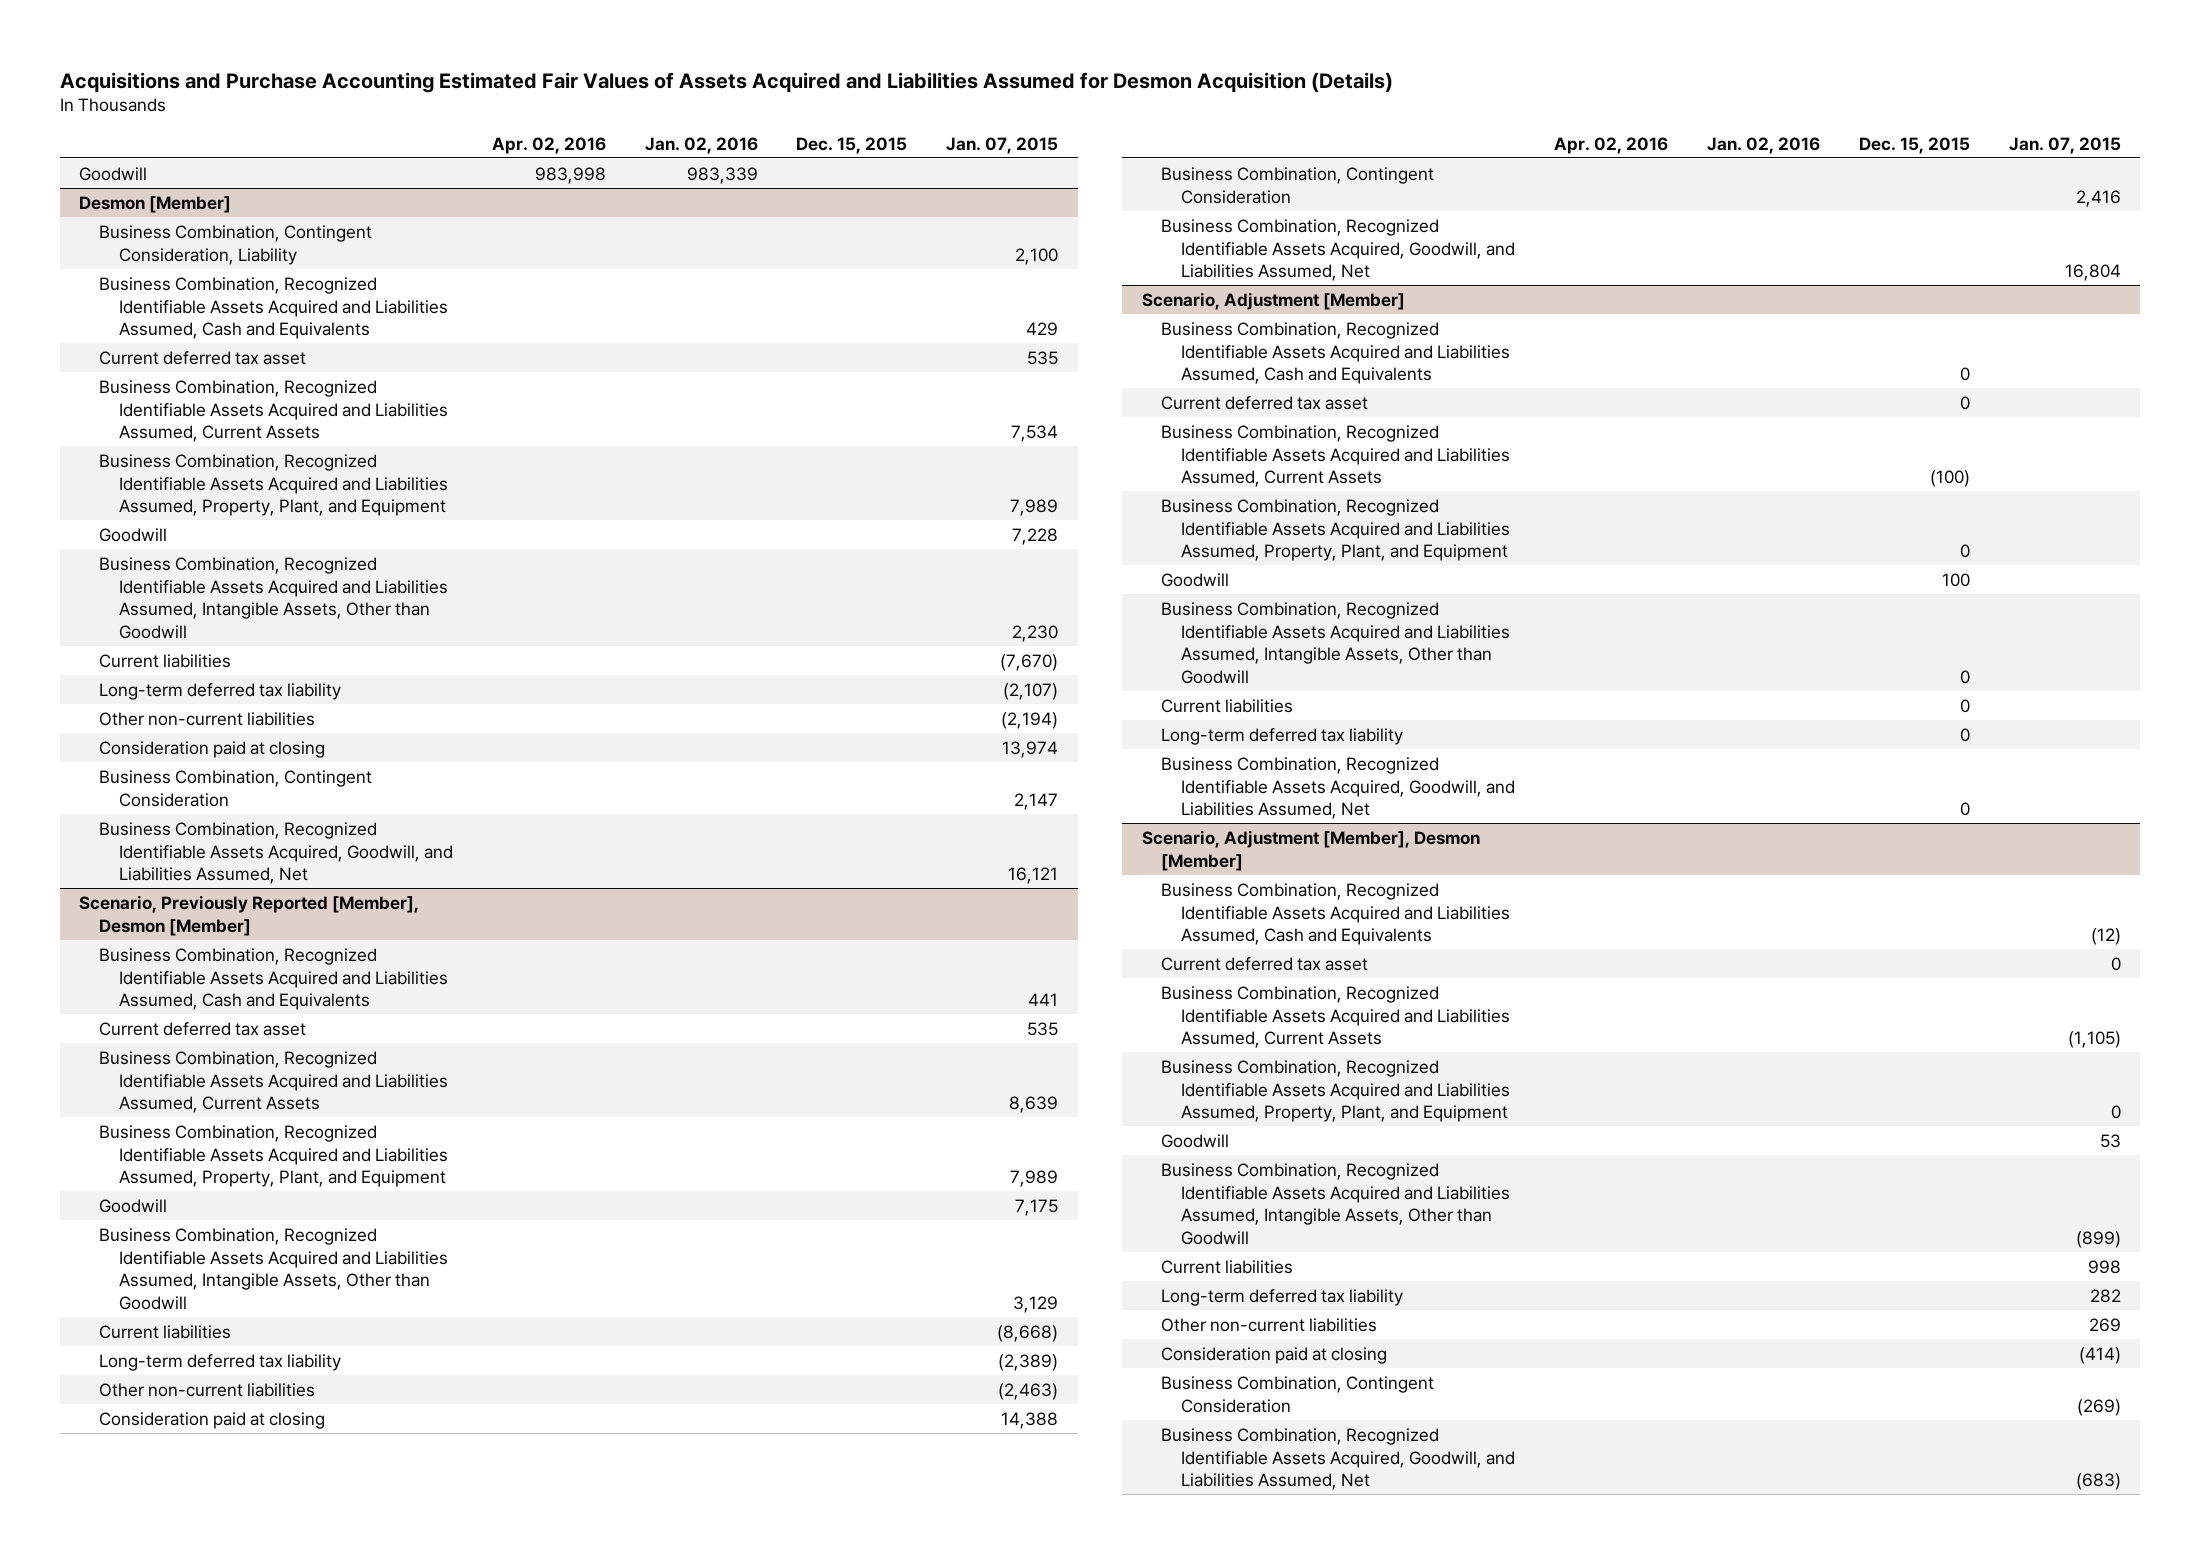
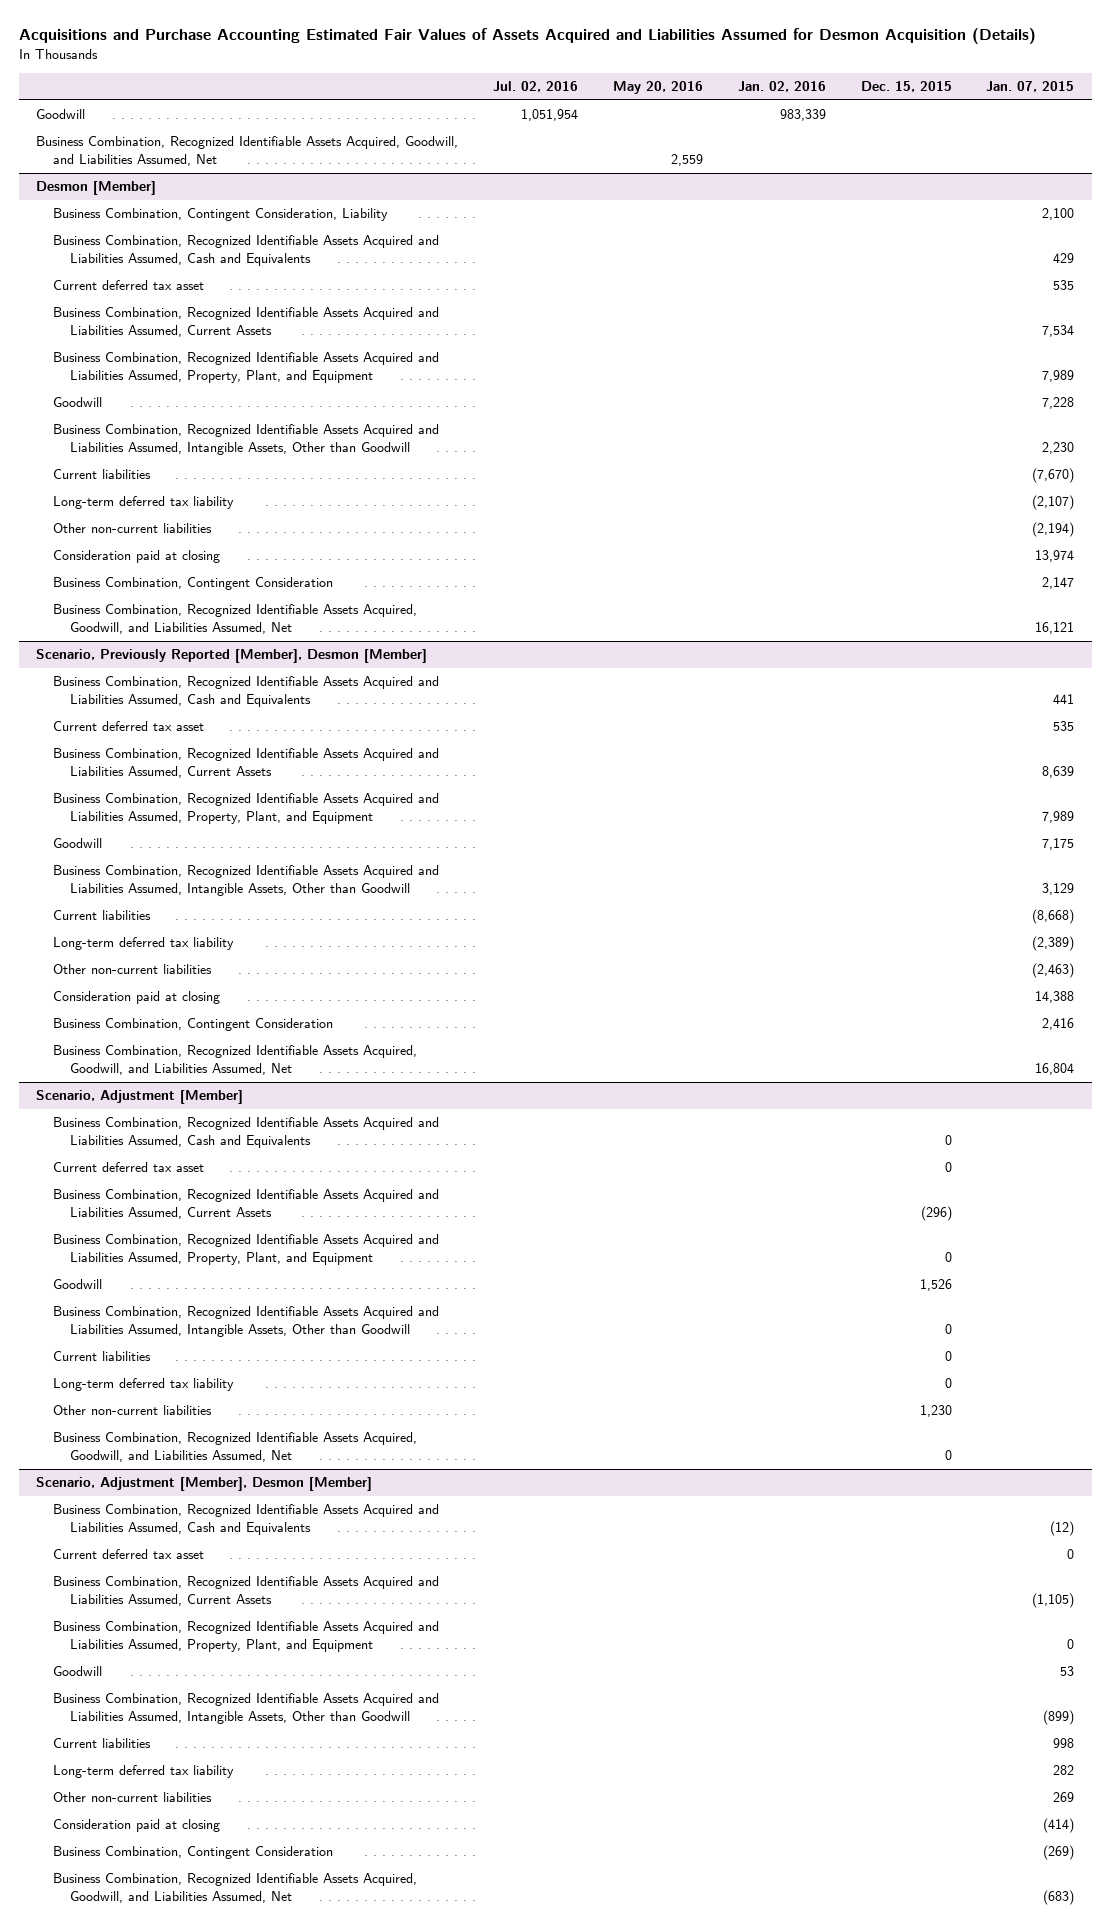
[491,136,606,154] Apr. 02, 2016 -> none
none -> [493,80,579,92] Jul. 02, 2016
none -> [612,80,703,94] May 20, 2016
none -> [36,136,459,166] Business Combination, Recognized Identifiable Assets Acquired, Goodwill, and Liabilities Assumed, Net
[1929,470,1970,488] (100) -> [920,1205,952,1221] (296)
[1941,572,1970,587] 100 -> [919,1279,952,1292] 1,526
none -> [52,1405,212,1416] Other non-current liabilities

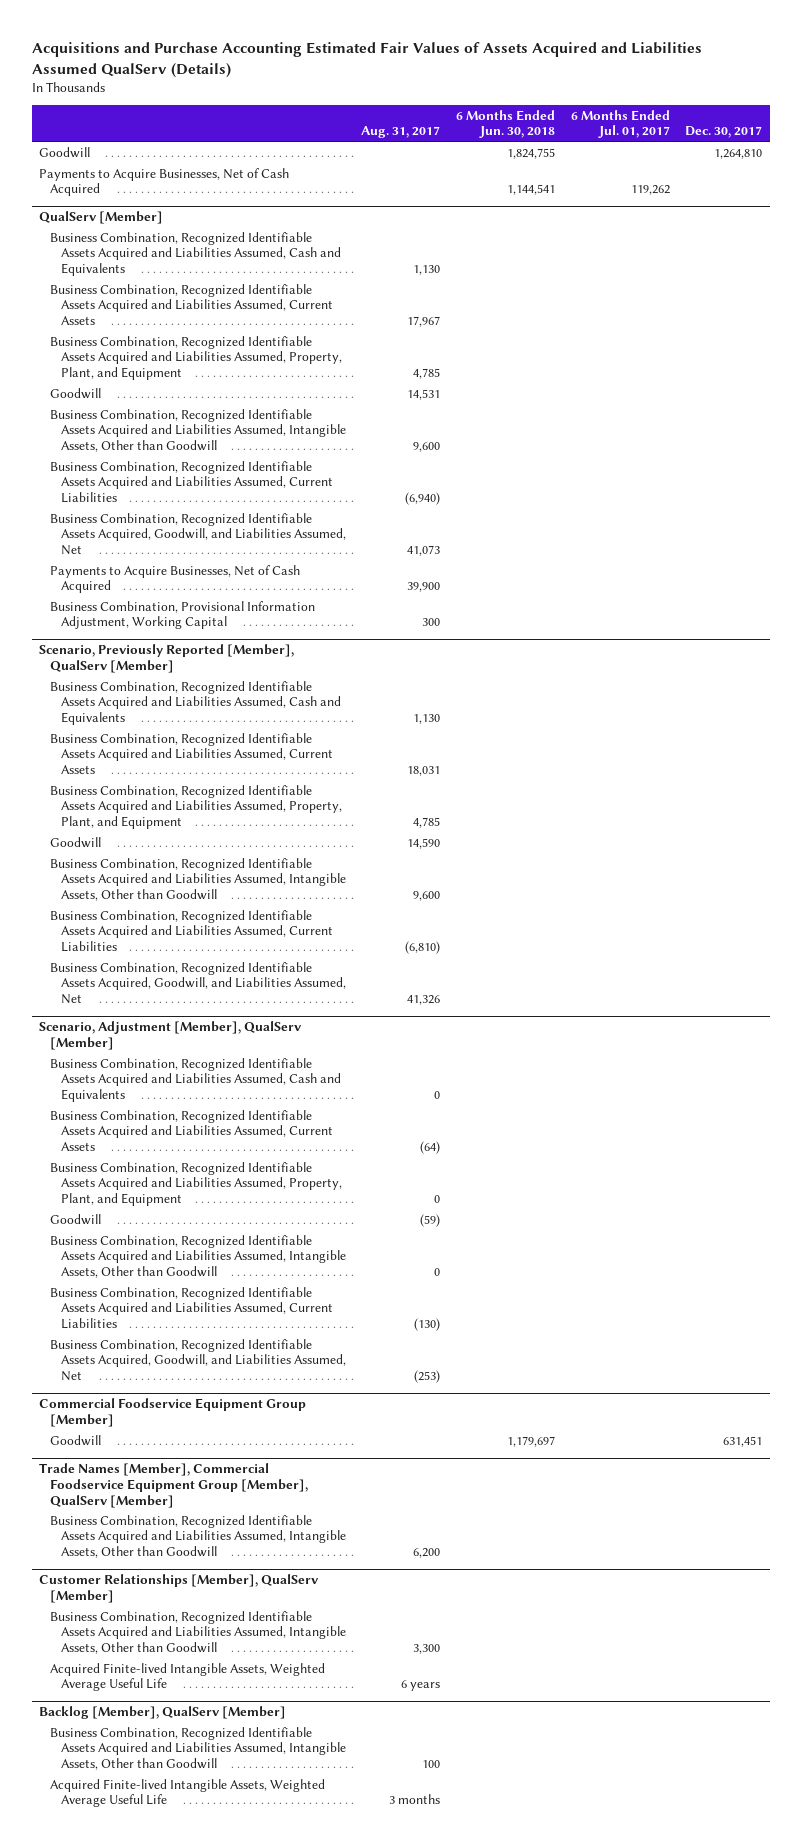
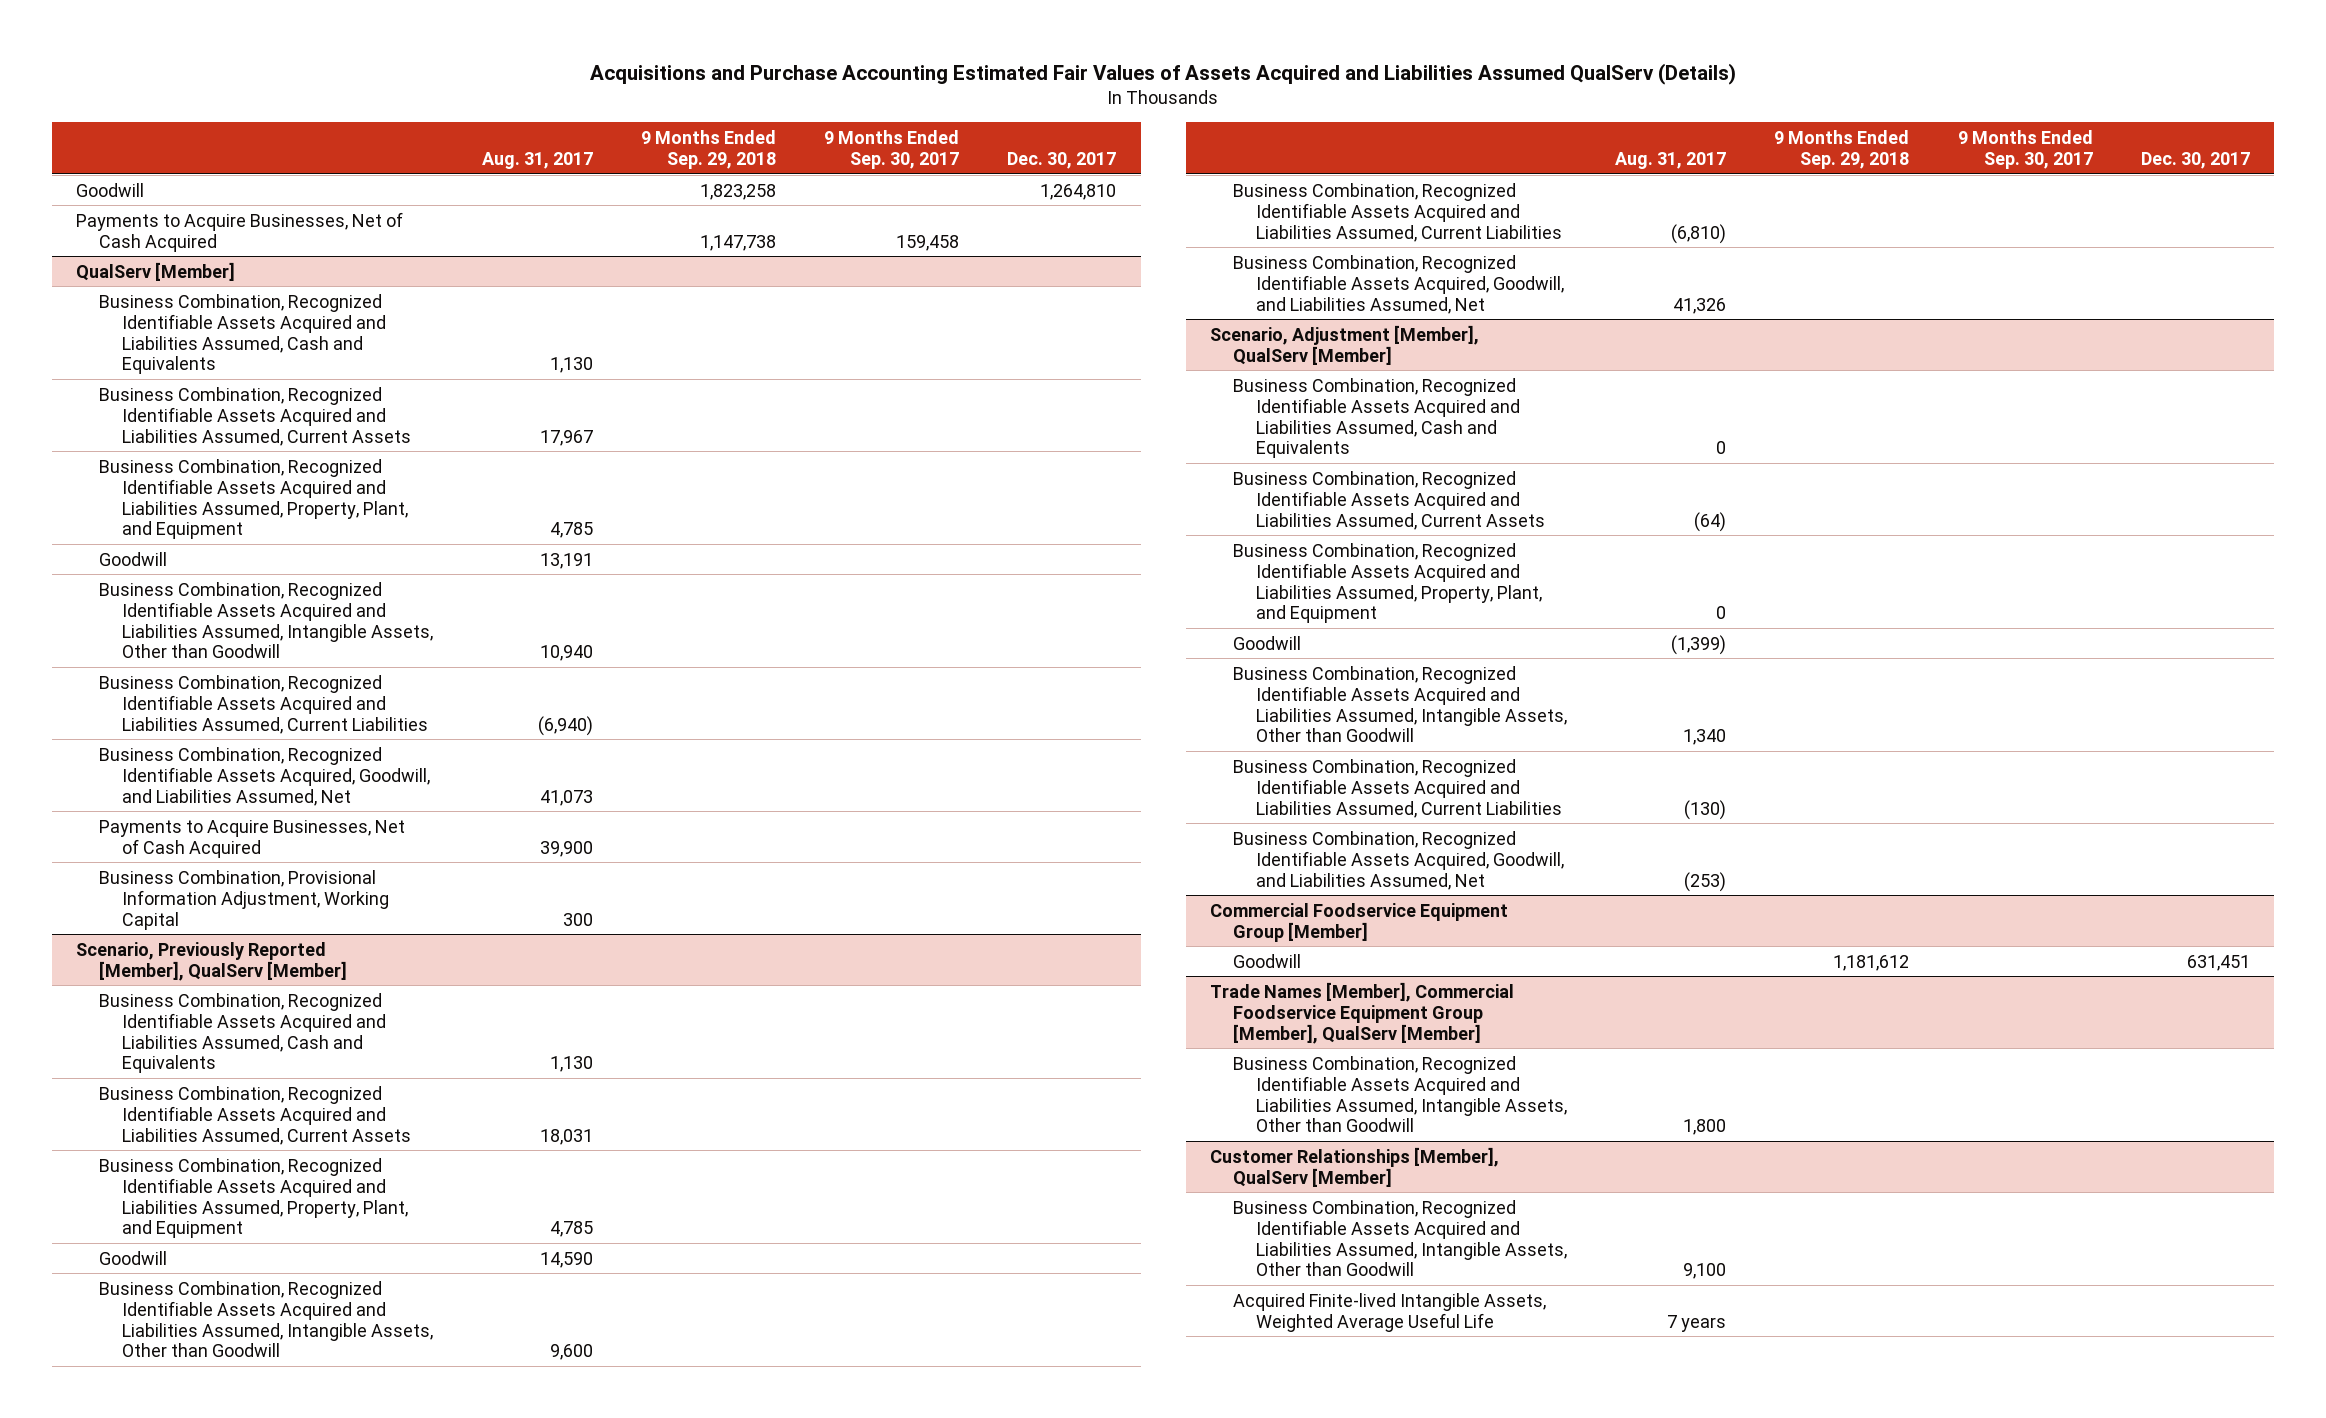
[455,109,555,139] 6 Months Ended Jun. 30, 2018 -> none
[570,109,670,139] 6 Months Ended Jul. 01, 2017 -> none
none -> [640,129,776,169] 9 Months Ended Sep. 29, 2018
none -> [824,129,960,169] 9 Months Ended Sep. 30, 2017
[407,388,441,400] 14,531 -> [539,552,593,569] 13,191
[413,441,441,452] 9,600 -> [539,645,593,662] 10,940
[420,1213,441,1227] (59) -> [1671,634,1727,655] (1,399)
[434,1267,441,1276] 0 -> [1683,729,1727,746] 1,340
[413,1547,441,1558] 6,200 -> [1683,1119,1727,1136] 1,800
[39,1706,287,1720] Backlog [Member], QualServ [Member] -> none
[50,1726,346,1770] Business Combination, Recognized Identifiable Assets Acquired and Liabilities Assumed, Intangible Assets, Other than Goodwill -> none
[50,1778,326,1808] Acquired Finite-lived Intangible Assets, Weighted Average Useful Life -> none
[413,1643,441,1654] 3,300 -> [1683,1263,1727,1280] 9,100
[401,1680,441,1692] 6 years -> [1667,1314,1727,1332] 7 years

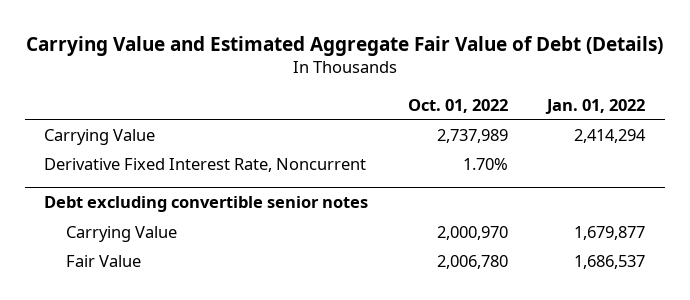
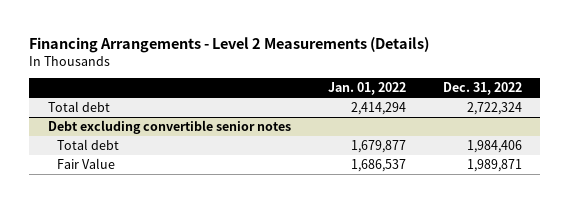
[25,35,663,56] Carrying Value and Estimated Aggregate Fair Value of Debt (Details) -> [29,36,430,53] Financing Arrangements - Level 2 Measurements (Details)
[407,98,508,113] Oct. 01, 2022 -> none
none -> [442,82,522,96] Dec. 31, 2022
[44,157,367,172] Derivative Fixed Interest Rate, Noncurrent -> none
[44,128,156,145] Carrying Value -> [47,101,110,113] Total debt
[66,225,178,242] Carrying Value -> [56,139,119,151] Total debt

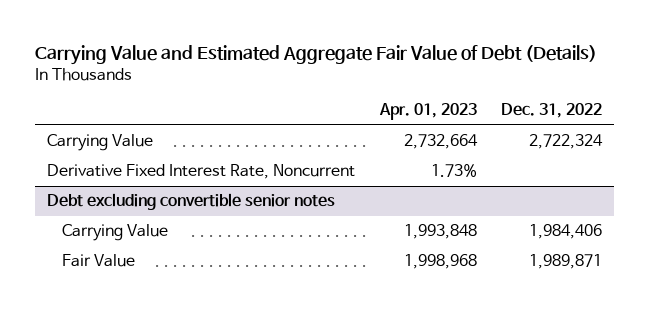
[29,36,430,53] Financing Arrangements - Level 2 Measurements (Details) -> [35,44,598,65] Carrying Value and Estimated Aggregate Fair Value of Debt (Details)
[327,82,406,96] Jan. 01, 2022 -> none
none -> [378,103,477,121] Apr. 01, 2023
[47,101,110,113] Total debt -> [47,134,154,152] Carrying Value
none -> [47,164,356,180] Derivative Fixed Interest Rate, Noncurrent
[56,139,119,151] Total debt -> [62,224,169,242] Carrying Value

